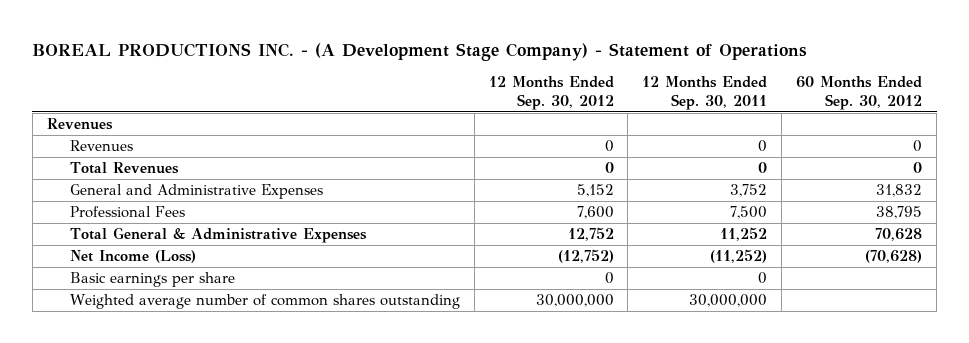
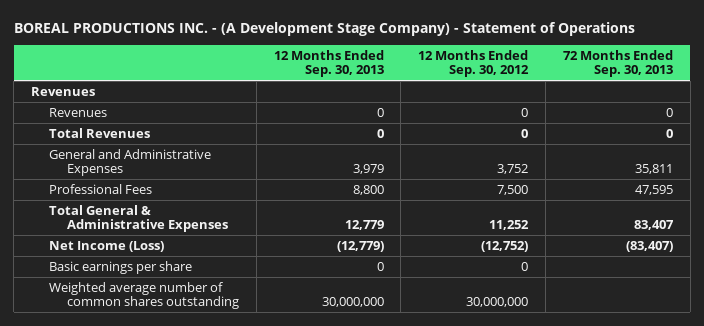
[642,76,768,110] 12 Months Ended Sep. 30, 2011 -> none
[796,76,923,110] 60 Months Ended Sep. 30, 2012 -> none
none -> [273,50,384,78] 12 Months Ended Sep. 30, 2013
none -> [562,50,673,78] 72 Months Ended Sep. 30, 2013
[576,184,614,198] 5,152 -> [497,164,529,175] 3,752
[576,206,614,220] 7,600 -> [497,184,529,195] 7,500
[567,227,614,242] 12,752 -> [489,220,530,231] 11,252

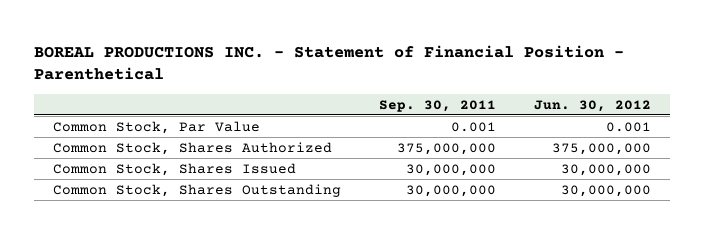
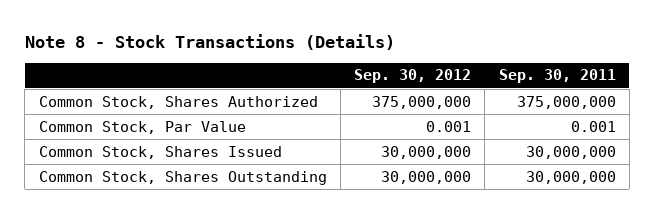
[34,44,625,81] BOREAL PRODUCTIONS INC. - Statement of Financial Position - Parenthetical -> [24,33,395,50] Note 8 - Stock Transactions (Details)
[533,99,651,112] Jun. 30, 2012 -> none
none -> [354,69,472,84] Sep. 30, 2012
[52,120,260,134] Common Stock, Par Value -> [38,120,246,134] Common Stock, Par Value

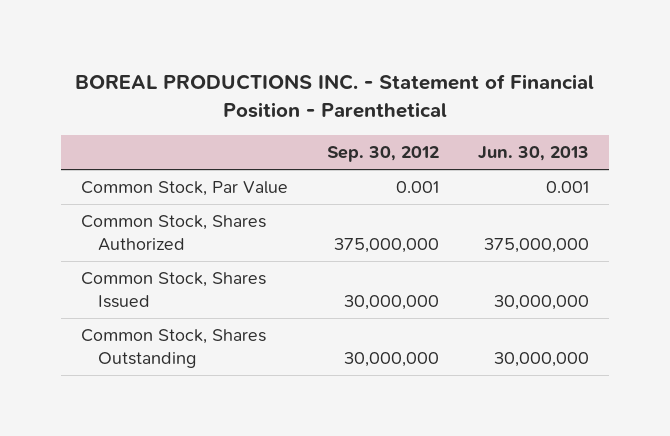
[24,33,395,50] Note 8 - Stock Transactions (Details) -> [75,74,595,119] BOREAL PRODUCTIONS INC. - Statement of Financial Position - Parenthetical
[498,69,616,84] Sep. 30, 2011 -> none
none -> [478,146,590,162] Jun. 30, 2013
[38,95,318,109] Common Stock, Shares Authorized -> [81,215,267,251] Common Stock, Shares Authorized

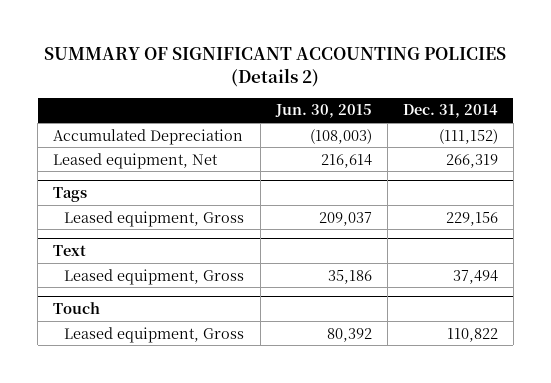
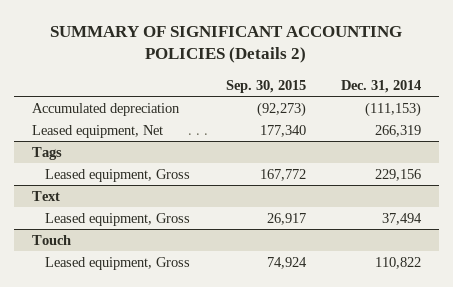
[274,104,372,119] Jun. 30, 2015 -> none
none -> [225,79,306,93] Sep. 30, 2015
[53,128,244,145] Accumulated Depreciation -> [31,102,180,116] Accumulated depreciation
[438,128,498,144] (111,152) -> [365,101,422,117] (111,153)

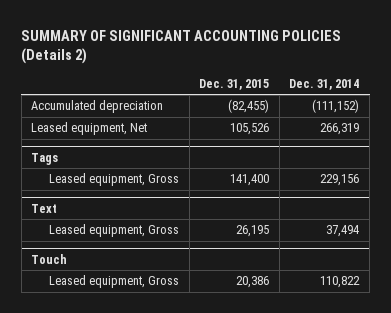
[225,79,306,93] Sep. 30, 2015 -> none
none -> [199,78,270,90] Dec. 31, 2015
[365,101,422,117] (111,153) -> [312,99,360,114] (111,152)

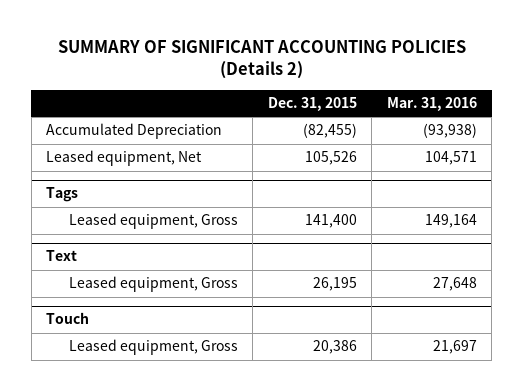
[289,78,360,90] Dec. 31, 2014 -> none
none -> [386,97,477,112] Mar. 31, 2016
[31,100,164,114] Accumulated depreciation -> [46,123,223,140] Accumulated Depreciation

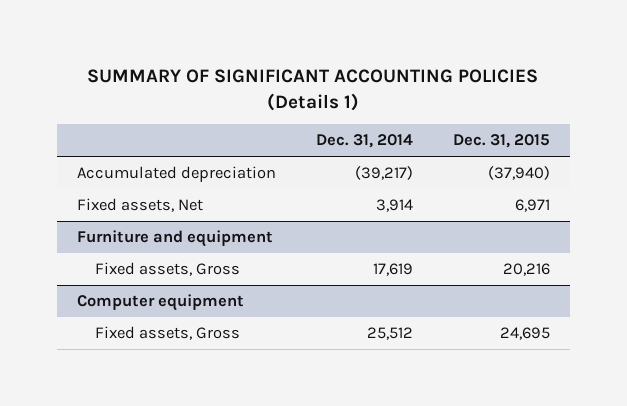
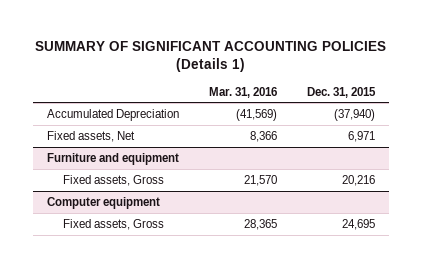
[315,134,413,149] Dec. 31, 2014 -> none
none -> [208,86,277,98] Mar. 31, 2016
[76,166,276,183] Accumulated depreciation -> [47,108,180,121] Accumulated Depreciation

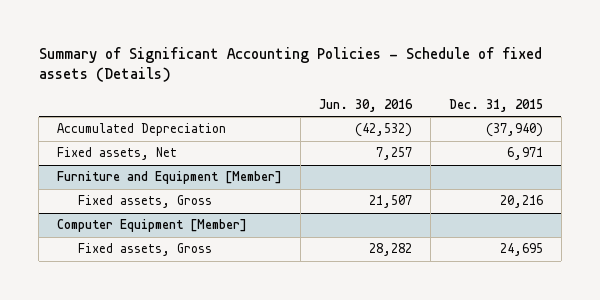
[34,40,386,72] SUMMARY OF SIGNIFICANT ACCOUNTING POLICIES (Details 1) -> [38,46,542,83] Summary of Significant Accounting Policies - Schedule of fixed assets (Details)
[208,86,277,98] Mar. 31, 2016 -> none
none -> [318,98,413,112] Jun. 30, 2016
[47,152,180,165] Furniture and equipment -> [56,171,282,185] Furniture and Equipment [Member]
[47,196,161,209] Computer equipment -> [56,219,247,233] Computer Equipment [Member]

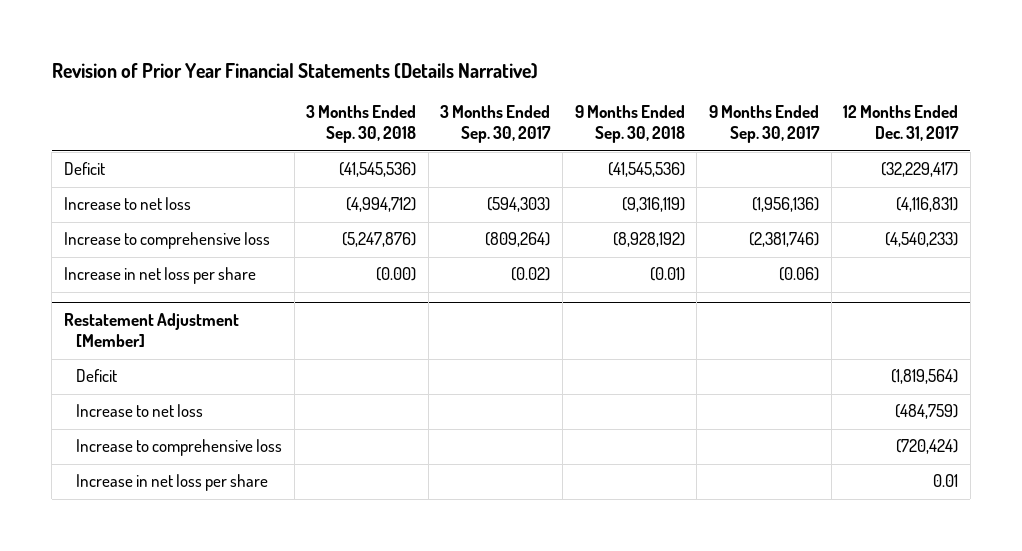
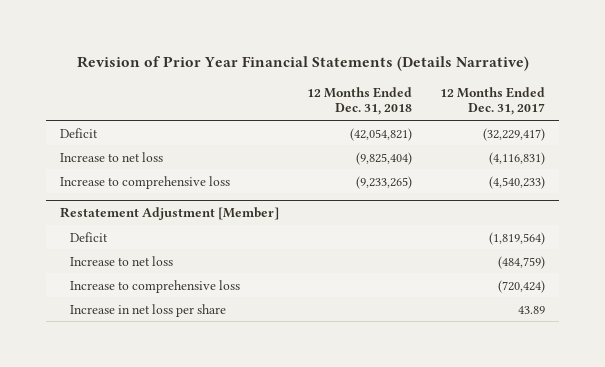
[306,105,417,144] 3 Months Ended Sep. 30, 2018 -> none
[440,105,552,144] 3 Months Ended Sep. 30, 2017 -> none
[574,105,685,144] 9 Months Ended Sep. 30, 2018 -> none
[708,105,820,144] 9 Months Ended Sep. 30, 2017 -> none
none -> [307,86,413,116] 12 Months Ended Dec. 31, 2018
[63,267,256,285] Increase in net loss per share -> none
[933,474,959,488] 0.01 -> [517,305,545,314] 43.89

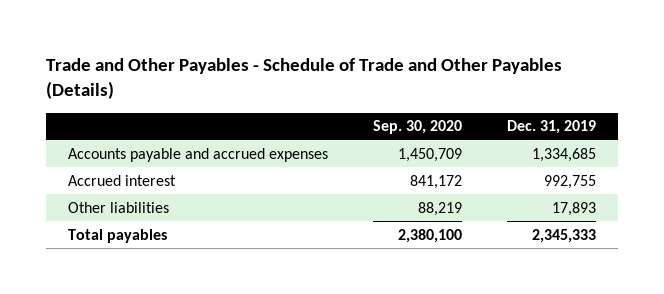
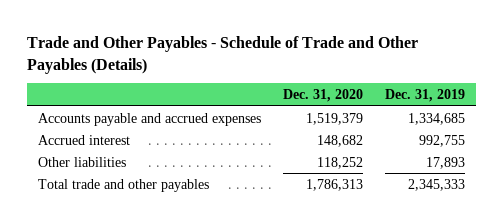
[373,120,463,135] Sep. 30, 2020 -> none
none -> [282,89,363,103] Dec. 31, 2020
[68,228,168,243] Total payables -> [37,178,209,192] Total trade and other payables

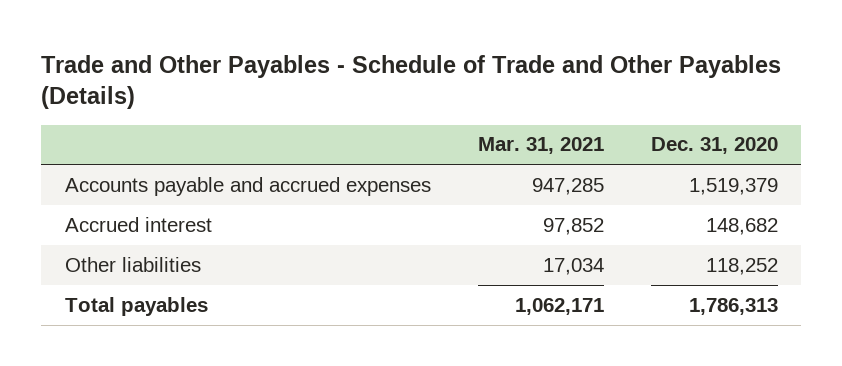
[384,89,465,103] Dec. 31, 2019 -> none
none -> [477,137,604,155] Mar. 31, 2021
[37,178,209,192] Total trade and other payables -> [64,296,208,316] Total payables

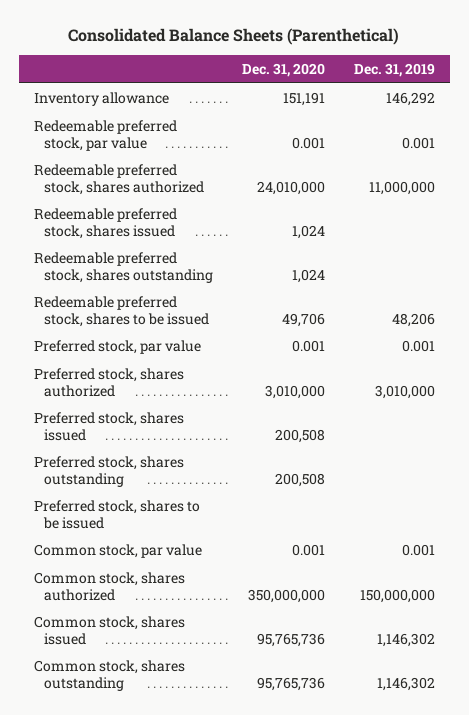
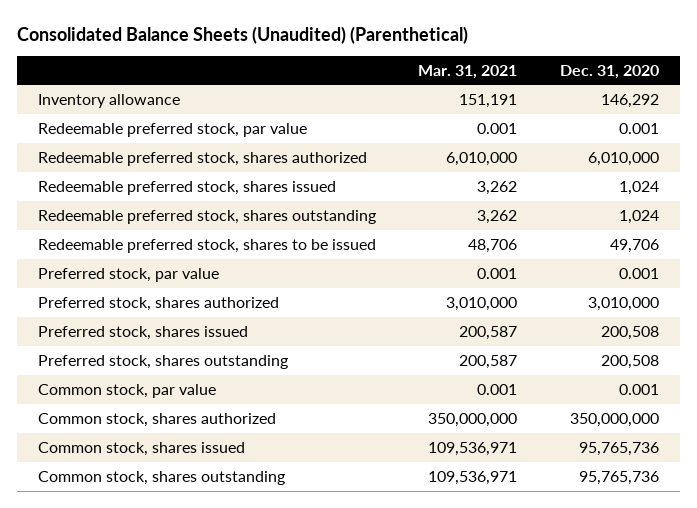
[68,28,400,46] Consolidated Balance Sheets (Parenthetical) -> [16,25,468,44] Consolidated Balance Sheets (Unaudited) (Parenthetical)
[354,62,436,77] Dec. 31, 2019 -> none
none -> [418,64,518,79] Mar. 31, 2021
[283,91,326,106] 151,191 -> [600,93,659,108] 146,292
[257,180,326,195] 24,010,000 -> [587,151,659,166] 6,010,000
[33,499,200,529] Preferred stock, shares to be issued -> none

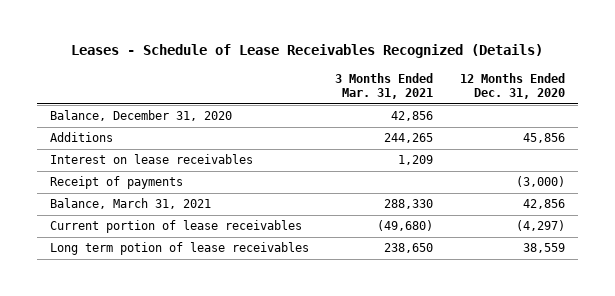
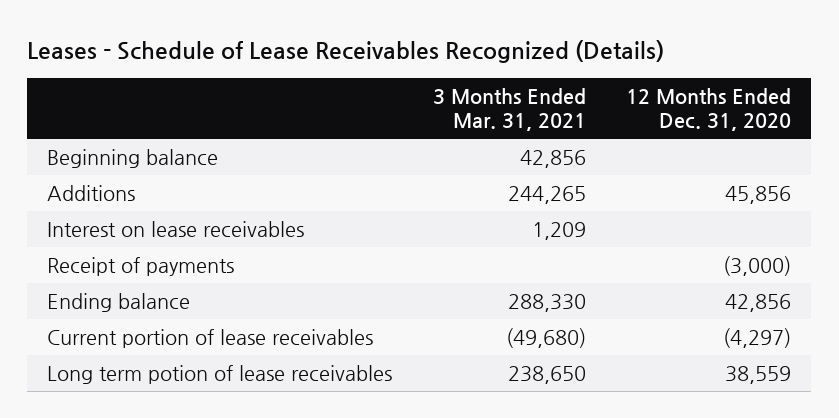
[50,110,233,122] Balance, December 31, 2020 -> [47,148,219,168] Beginning balance
[50,198,212,210] Balance, March 31, 2021 -> [47,292,191,312] Ending balance

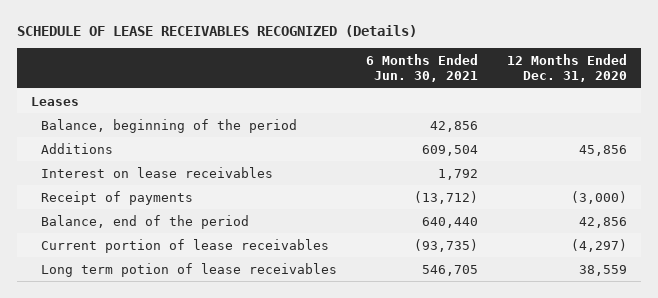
[27,40,665,64] Leases - Schedule of Lease Receivables Recognized (Details) -> [16,24,417,37] SCHEDULE OF LEASE RECEIVABLES RECOGNIZED (Details)
[432,87,586,132] 3 Months Ended Mar. 31, 2021 -> none
none -> [366,54,479,82] 6 Months Ended Jun. 30, 2021
none -> [31,96,80,106] Leases
[47,148,219,168] Beginning balance -> [41,118,298,133] Balance, beginning of the period
[47,292,191,312] Ending balance -> [41,214,250,229] Balance, end of the period

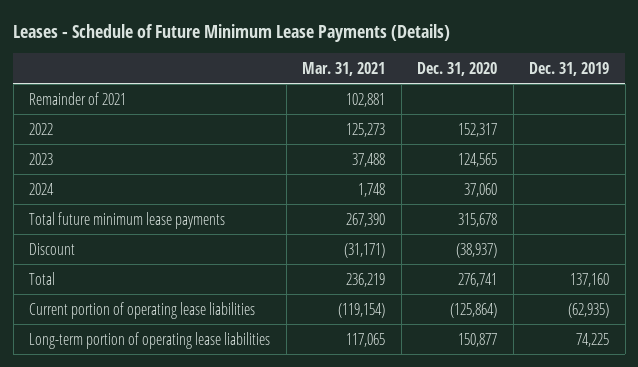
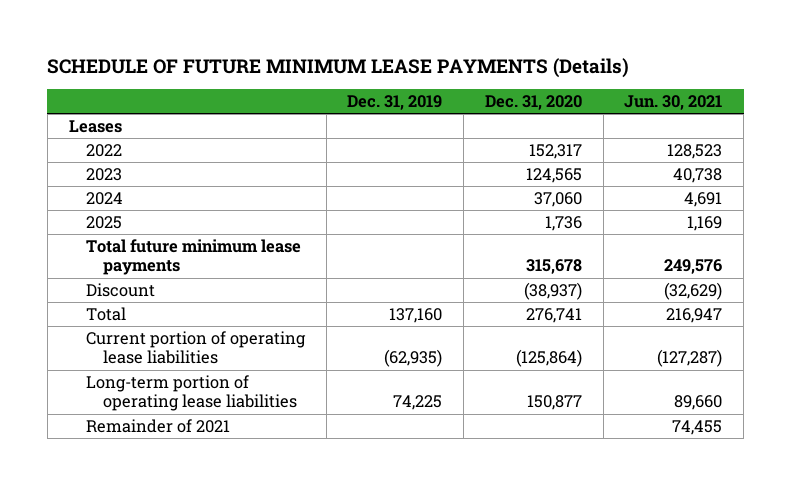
[13,23,451,42] Leases - Schedule of Future Minimum Lease Payments (Details) -> [47,57,630,78] SCHEDULE OF FUTURE MINIMUM LEASE PAYMENTS (Details)
[302,61,386,76] Mar. 31, 2021 -> none
none -> [624,95,723,111] Jun. 30, 2021
none -> [68,120,122,134] Leases
none -> [85,216,122,230] 2025
[29,91,127,105] Remainder of 2021 -> [85,419,230,434] Remainder of 2021

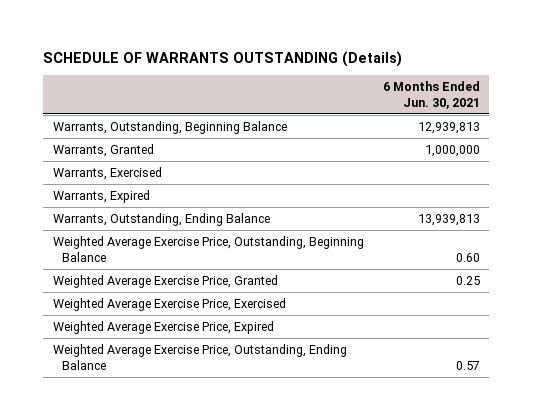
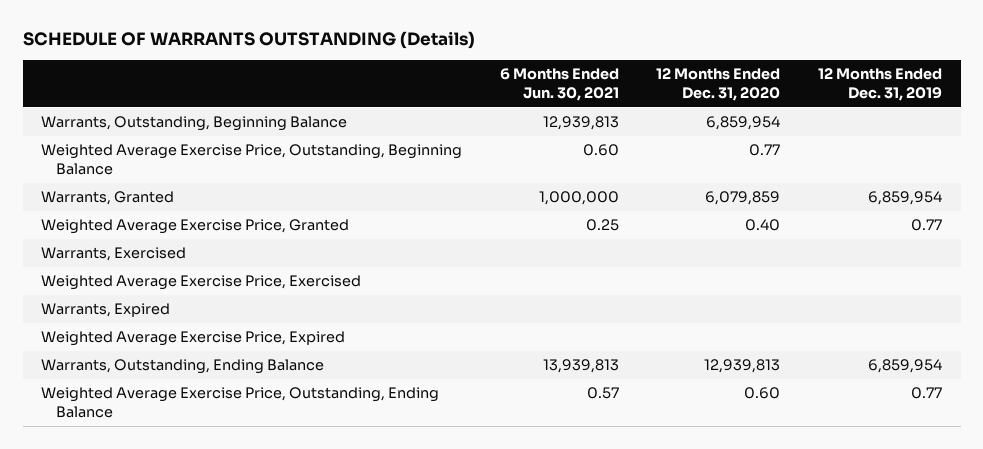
none -> [656,68,781,102] 12 Months Ended Dec. 31, 2020
none -> [817,68,942,102] 12 Months Ended Dec. 31, 2019
[52,143,154,157] Warrants, Granted -> [41,191,175,206] Warrants, Granted
[52,166,162,180] Warrants, Exercised -> [41,247,187,262] Warrants, Exercised
[52,189,150,203] Warrants, Expired -> [41,303,171,318] Warrants, Expired
[52,212,270,226] Warrants, Outstanding, Ending Balance -> [41,359,325,375] Warrants, Outstanding, Ending Balance

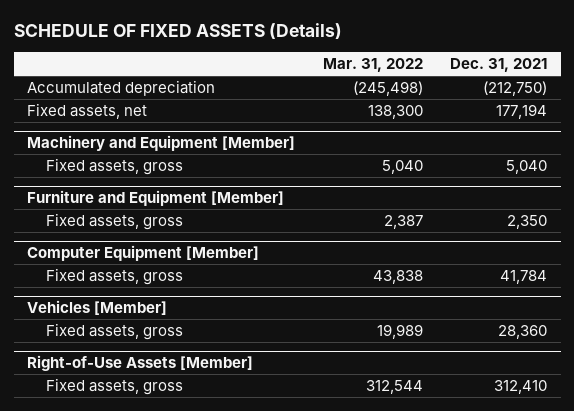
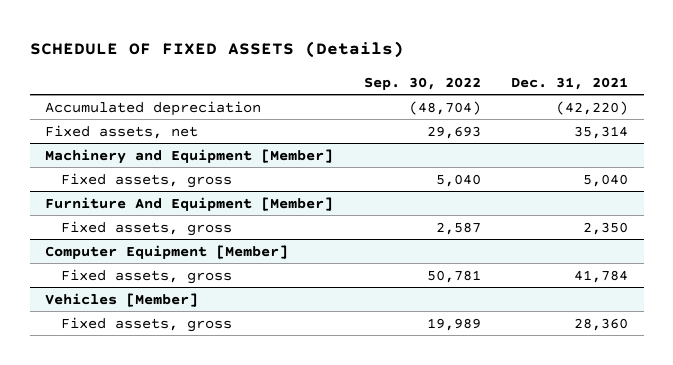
[322,58,423,73] Mar. 31, 2022 -> none
none -> [363,76,481,90] Sep. 30, 2022
[483,81,548,97] (212,750) -> [556,100,629,115] (42,220)
[496,104,548,120] 177,194 -> [574,125,629,139] 35,314
[27,190,285,207] Furniture and Equipment [Member] -> [45,196,334,211] Furniture And Equipment [Member]
[27,355,254,372] Right-of-Use Assets [Member] -> none
[46,378,184,396] Fixed assets, gross -> none

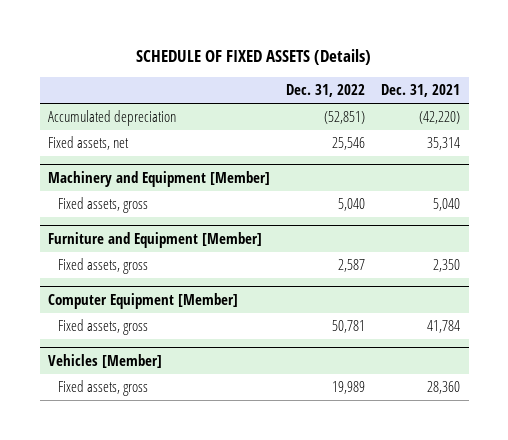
[363,76,481,90] Sep. 30, 2022 -> none
none -> [286,84,366,98] Dec. 31, 2022
[45,196,334,211] Furniture And Equipment [Member] -> [47,232,262,249] Furniture and Equipment [Member]

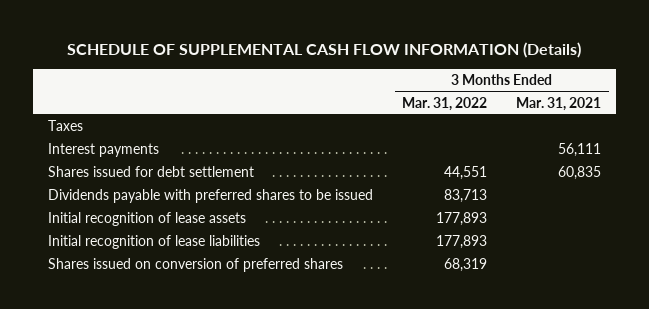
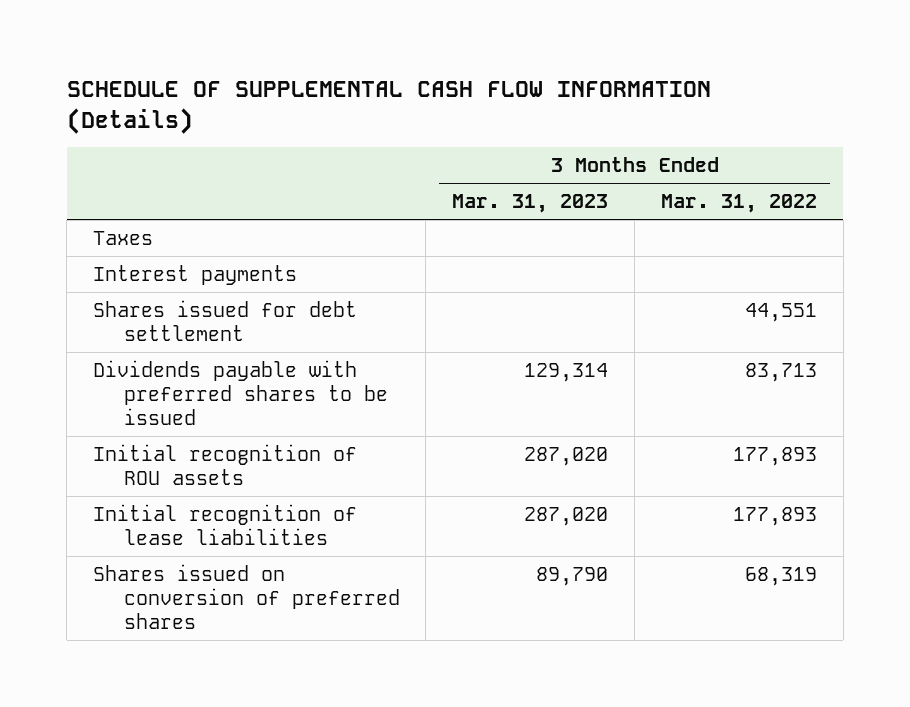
[516,96,602,111] Mar. 31, 2021 -> none
none -> [452,193,609,213] Mar. 31, 2023
[47,212,246,227] Initial recognition of lease assets -> [93,443,358,485] Initial recognition of ROU assets

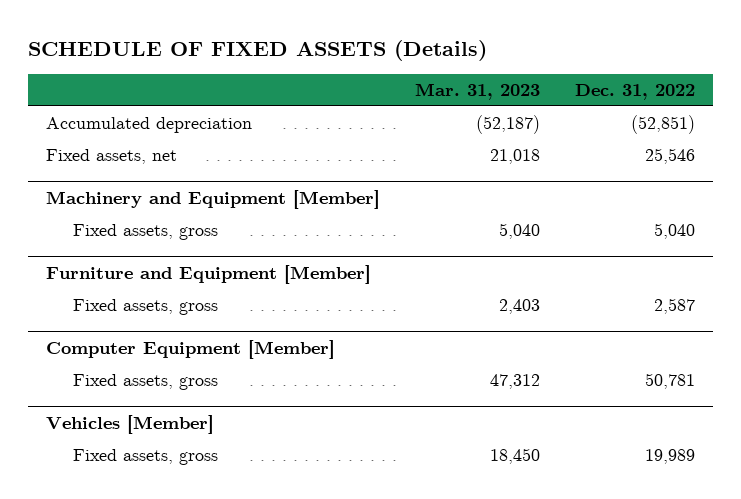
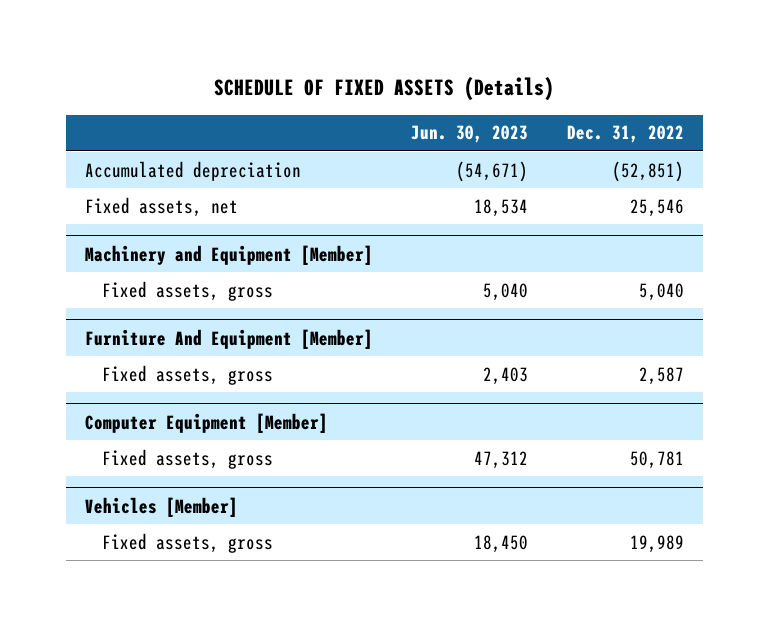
[414,82,540,100] Mar. 31, 2023 -> none
none -> [411,125,529,144] Jun. 30, 2023
[45,264,371,284] Furniture and Equipment [Member] -> [84,328,373,349] Furniture And Equipment [Member]

